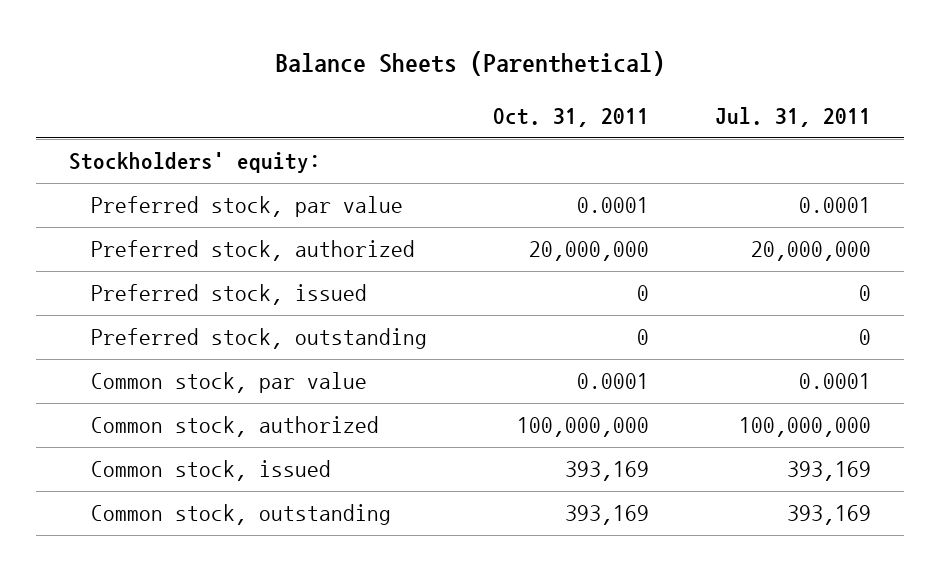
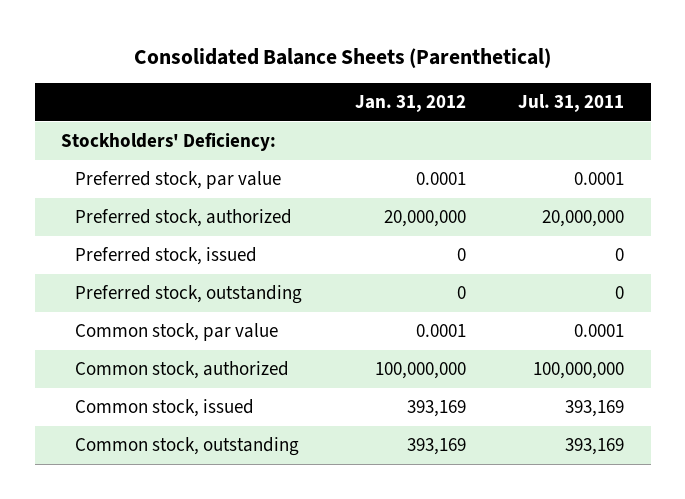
[275,50,666,76] Balance Sheets (Parenthetical) -> [133,48,551,69] Consolidated Balance Sheets (Parenthetical)
[493,107,650,127] Oct. 31, 2011 -> none
none -> [354,94,466,112] Jan. 31, 2012
[68,152,321,174] Stockholders' equity: -> [61,132,277,152] Stockholders' Deficiency:

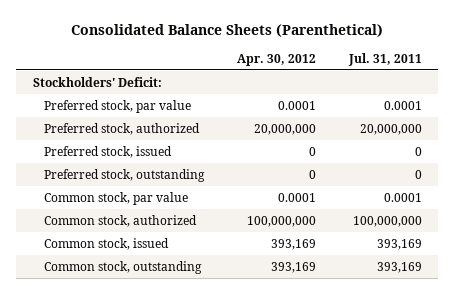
[354,94,466,112] Jan. 31, 2012 -> none
none -> [236,53,316,66] Apr. 30, 2012
[61,132,277,152] Stockholders' Deficiency: -> [32,76,162,87] Stockholders' Deficit:

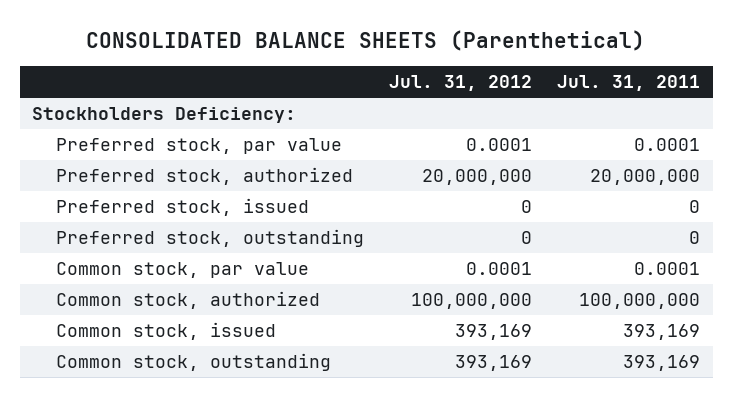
[71,24,384,38] Consolidated Balance Sheets (Parenthetical) -> [86,30,646,52] CONSOLIDATED BALANCE SHEETS (Parenthetical)
[236,53,316,66] Apr. 30, 2012 -> none
none -> [389,75,533,92] Jul. 31, 2012
[32,76,162,87] Stockholders' Deficit: -> [32,107,297,124] Stockholders Deficiency:

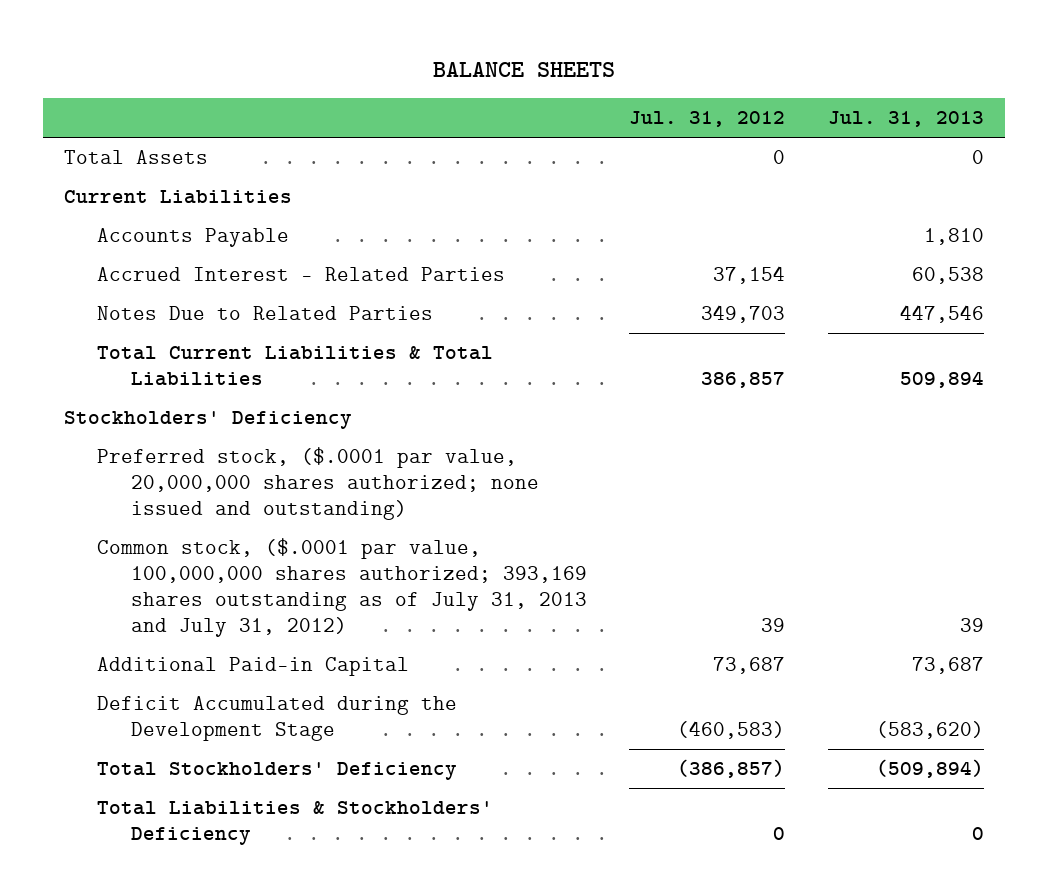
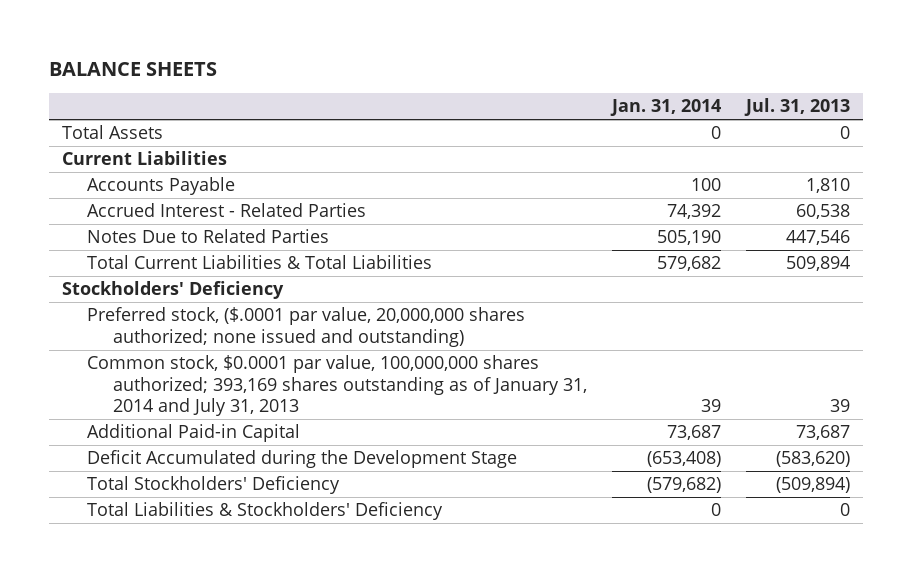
[629,111,786,128] Jul. 31, 2012 -> none
none -> [610,99,722,117] Jan. 31, 2014
[97,538,587,638] Common stock, ($.0001 par value, 100,000,000 shares authorized; 393,169 shares outstanding as of July 31, 2013 and July 31, 2012) -> [87,355,588,417] Common stock, $0.0001 par value, 100,000,000 shares authorized; 393,169 shares outstanding as of January 31, 2014 and July 31, 2013

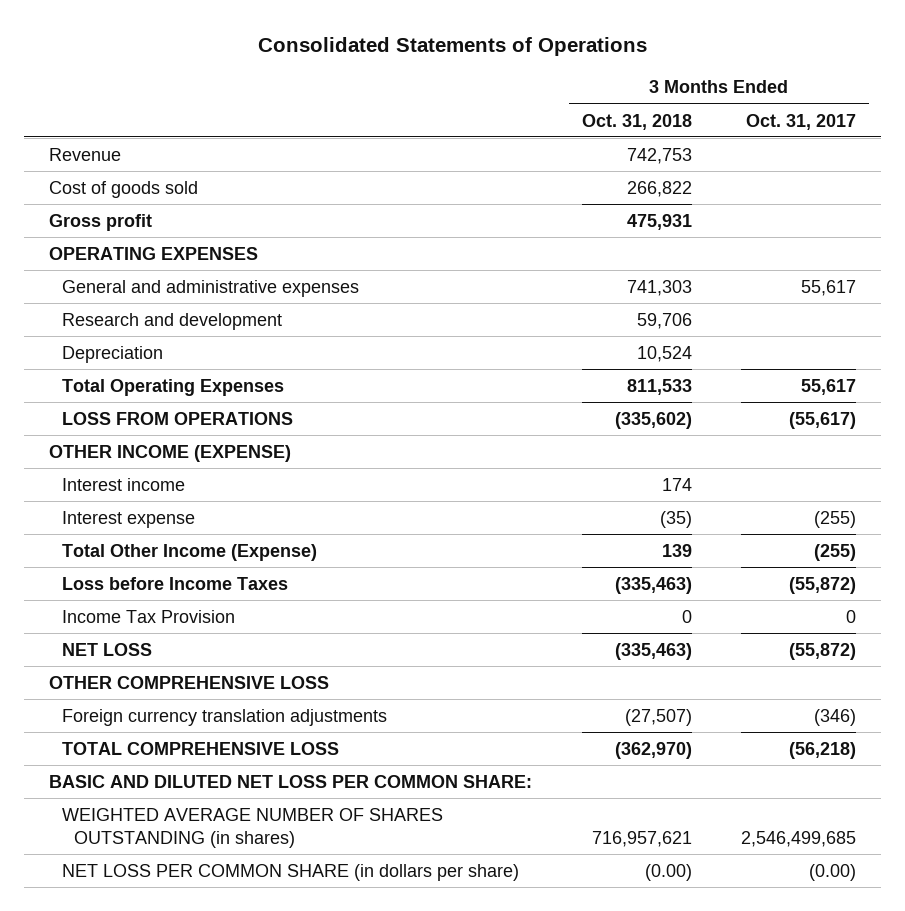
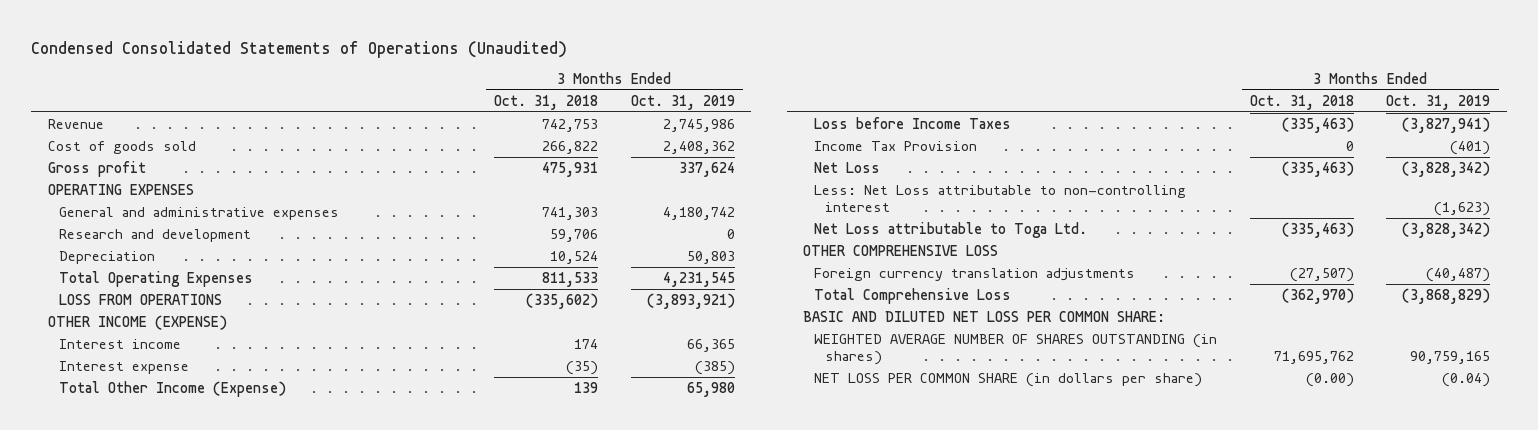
[257,37,647,57] Consolidated Statements of Operations -> [31,40,568,58] Condensed Consolidated Statements of Operations (Unaudited)
[746,113,857,130] Oct. 31, 2017 -> none
none -> [630,94,735,110] Oct. 31, 2019
none -> [814,161,881,173] Net Loss
none -> [814,184,1187,213] Less: Net Loss attributable to non-controlling interest
[61,642,152,656] NET LOSS -> [814,221,1088,238] Net Loss attributable to Toga Ltd.
[61,741,339,755] TOTAL COMPREHENSIVE LOSS -> [814,287,1012,304] Total Comprehensive Loss
[591,830,692,847] 716,957,621 -> [1273,351,1354,365] 71,695,762

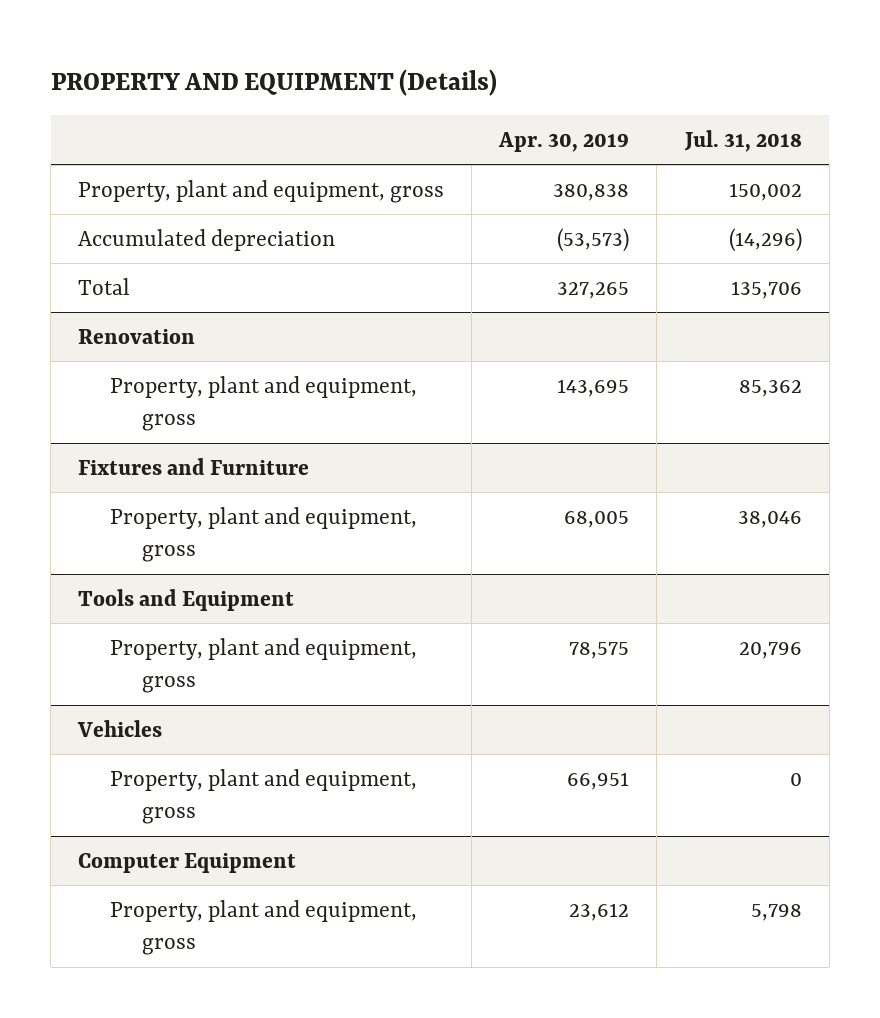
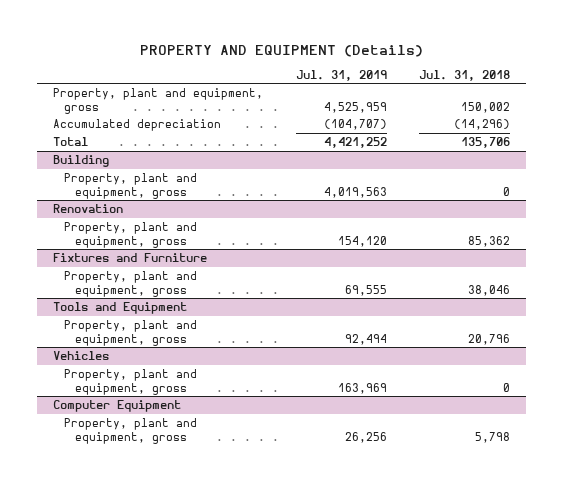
[498,131,630,152] Apr. 30, 2019 -> none
none -> [295,69,387,81] Jul. 31, 2019
none -> [53,155,110,168] Building
none -> [63,173,197,199] Property, plant and equipment, gross

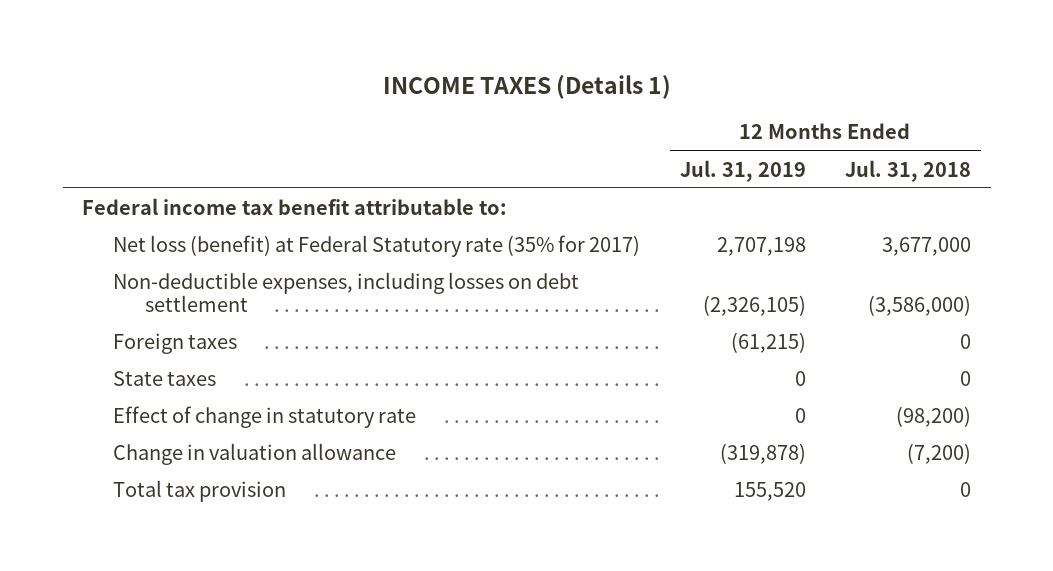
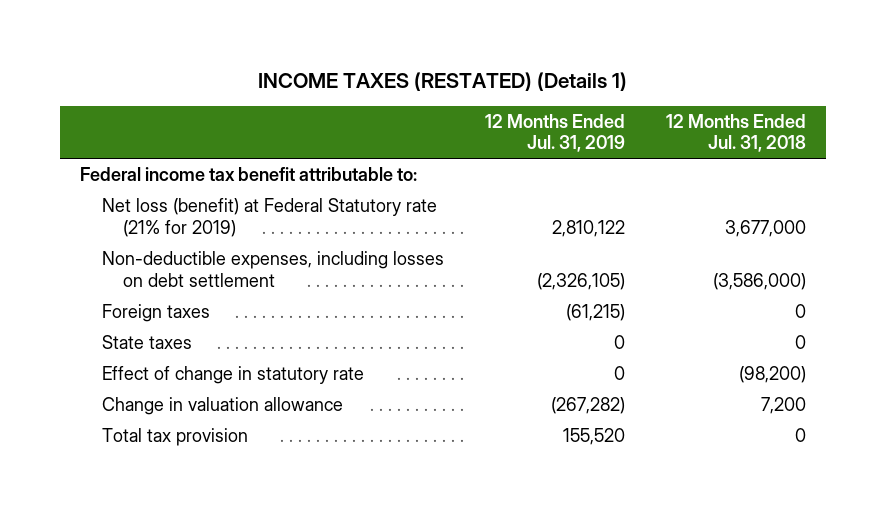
[382,74,671,99] INCOME TAXES (Details 1) -> [257,71,627,91] INCOME TAXES (RESTATED) (Details 1)
[113,234,641,257] Net loss (benefit) at Federal Statutory rate (35% for 2017) -> [101,198,437,237] Net loss (benefit) at Federal Statutory rate (21% for 2019)
[716,236,806,256] 2,707,198 -> [551,219,625,237] 2,810,122
[719,442,806,464] (319,878) -> [550,397,625,415] (267,282)
[906,442,971,464] (7,200) -> [760,397,806,415] 7,200

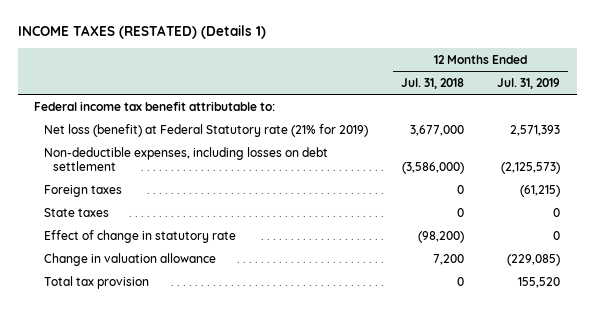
[551,219,625,237] 2,810,122 -> [510,124,561,136] 2,571,393
[536,272,625,290] (2,326,105) -> [501,161,561,174] (2,125,573)
[550,397,625,415] (267,282) -> [507,253,561,266] (229,085)

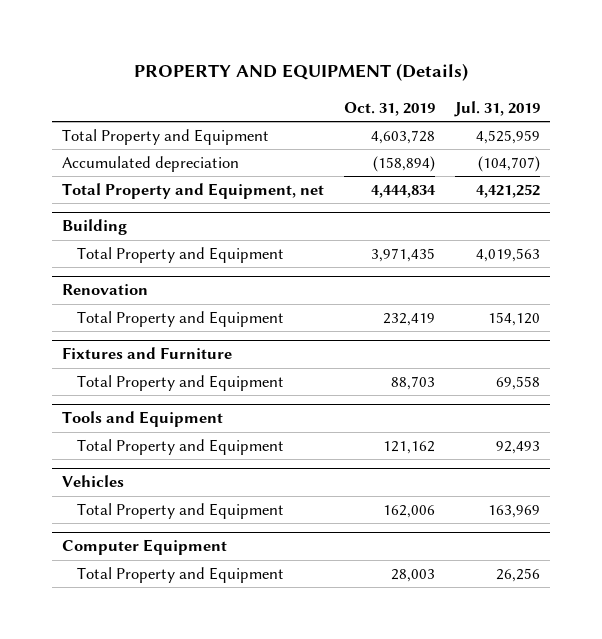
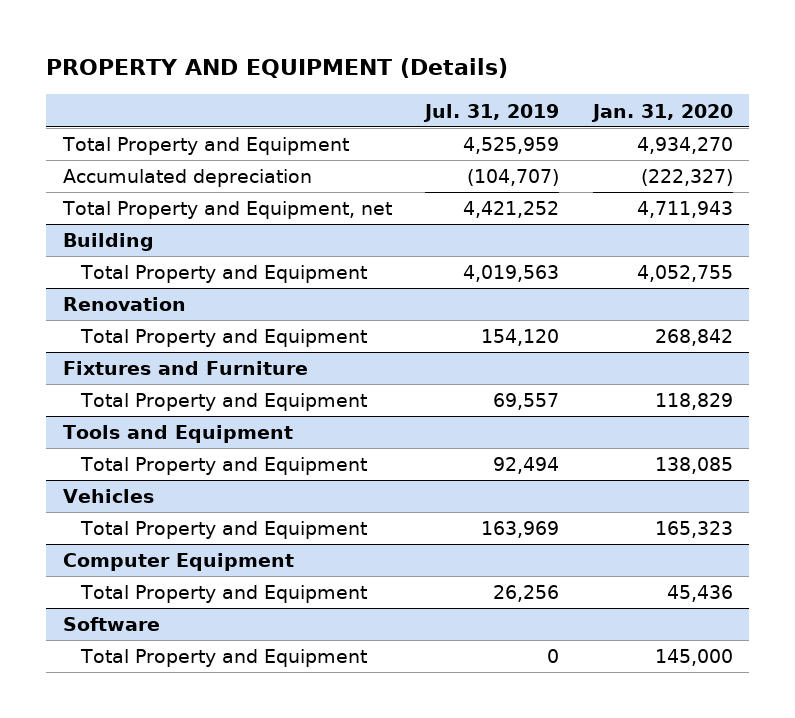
[343,101,435,116] Oct. 31, 2019 -> none
none -> [590,103,733,122] Jan. 31, 2020
[495,375,540,390] 69,558 -> [493,393,560,411] 69,557
[495,440,540,454] 92,493 -> [493,457,560,475] 92,494
none -> [62,617,160,632] Software
none -> [80,649,368,668] Total Property and Equipment

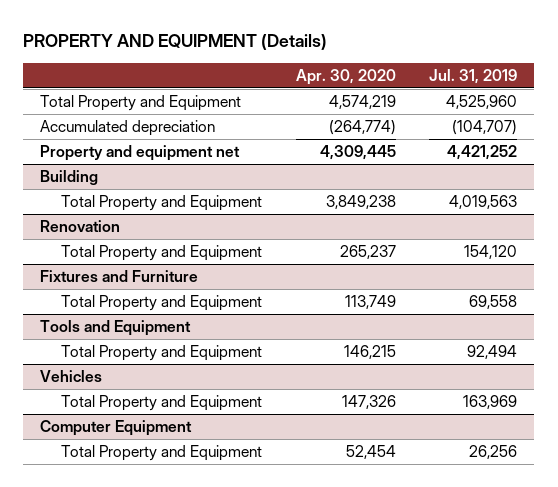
[590,103,733,122] Jan. 31, 2020 -> none
none -> [295,68,396,85] Apr. 30, 2020
[463,137,560,155] 4,525,959 -> [446,95,518,110] 4,525,960
[61,201,392,220] Total Property and Equipment, net -> [40,145,241,162] Property and equipment net
[493,393,560,411] 69,557 -> [469,295,518,310] 69,558
[62,617,160,632] Software -> none
[80,649,368,668] Total Property and Equipment -> none

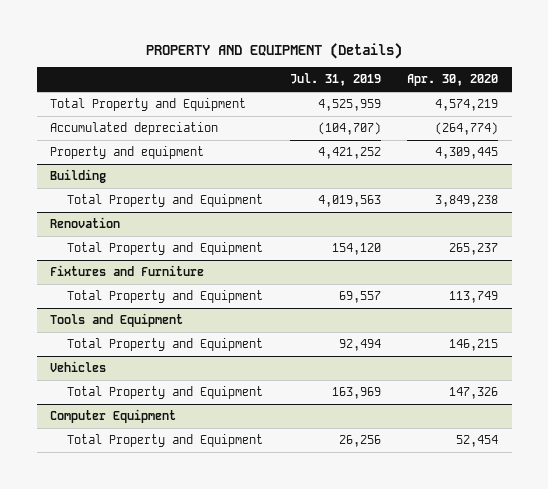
[446,95,518,110] 4,525,960 -> [317,99,381,112] 4,525,959
[40,145,241,162] Property and equipment net -> [50,146,205,160] Property and equipment
[469,295,518,310] 69,558 -> [338,291,381,304] 69,557

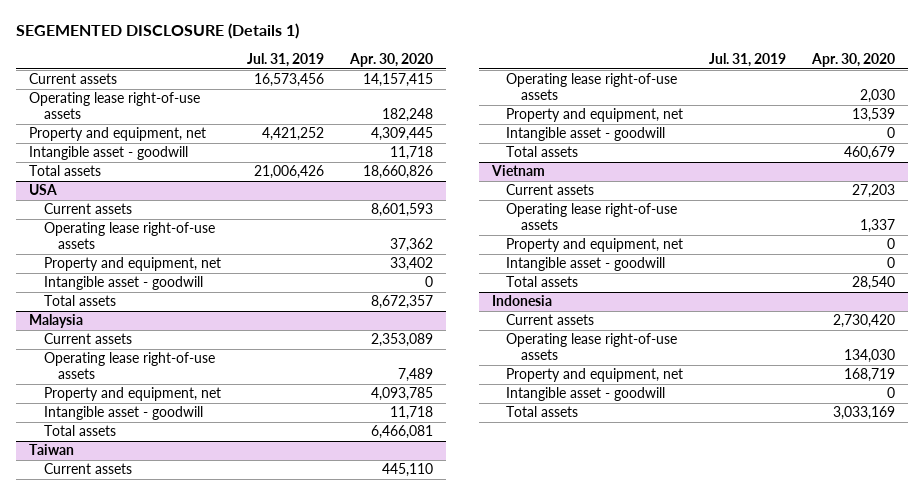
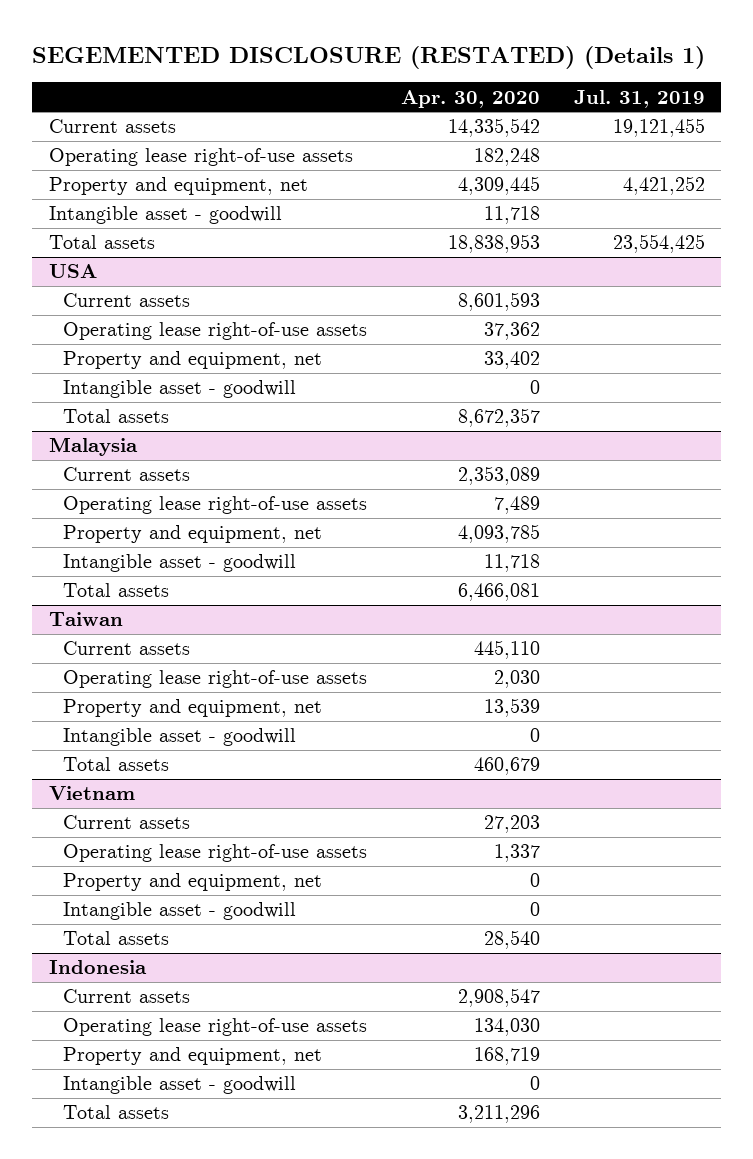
[15,23,299,40] SEGEMENTED DISCLOSURE (Details 1) -> [32,45,706,69] SEGEMENTED DISCLOSURE (RESTATED) (Details 1)
[253,73,324,88] 16,573,456 -> [612,118,705,138] 19,121,455
[362,73,433,88] 14,157,415 -> [447,118,540,138] 14,335,542
[253,165,324,180] 21,006,426 -> [612,234,705,254] 23,554,425
[362,165,433,180] 18,660,826 -> [447,234,540,254] 18,838,953
[833,314,896,329] 2,730,420 -> [457,988,540,1008] 2,908,547
[833,406,896,421] 3,033,169 -> [457,1105,540,1124] 3,211,296

